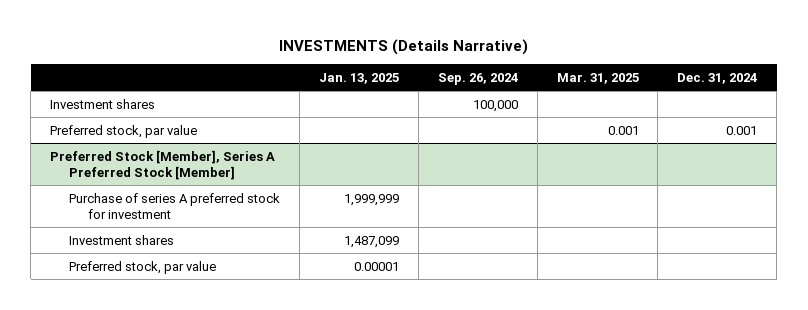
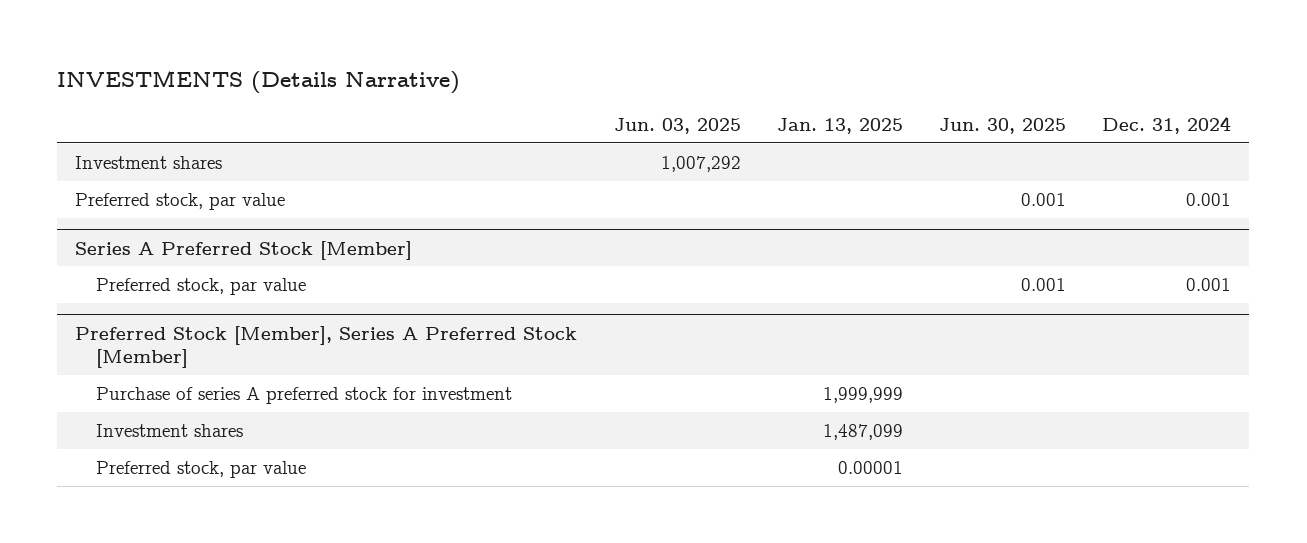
[437,72,518,85] Sep. 26, 2024 -> none
[556,72,639,84] Mar. 31, 2025 -> none
none -> [613,117,741,134] Jun. 03, 2025
none -> [938,117,1066,134] Jun. 30, 2025
none -> [75,240,413,260] Series A Preferred Stock [Member]
none -> [95,277,306,295] Preferred stock, par value

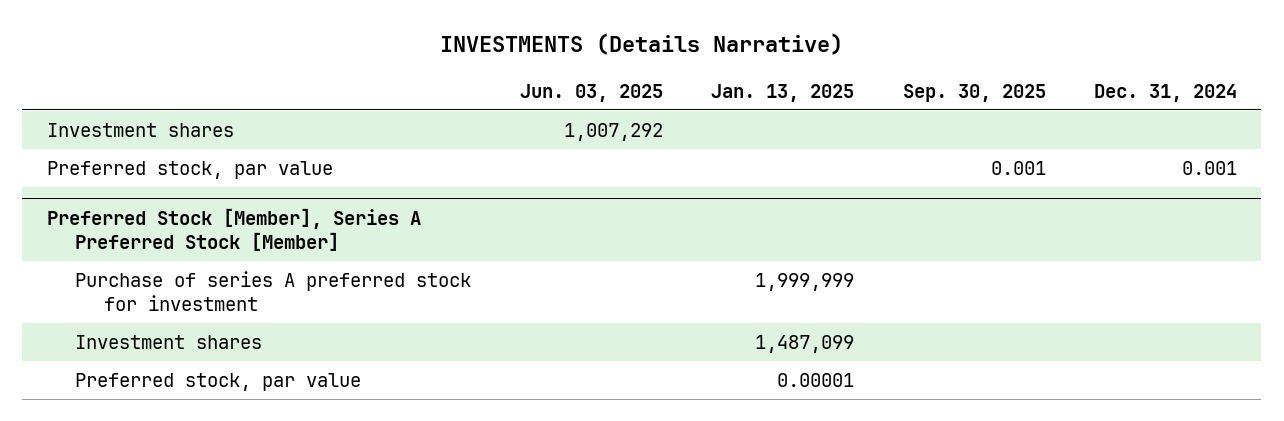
[938,117,1066,134] Jun. 30, 2025 -> none
none -> [902,83,1046,102] Sep. 30, 2025
[75,240,413,260] Series A Preferred Stock [Member] -> none
[95,277,306,295] Preferred stock, par value -> none

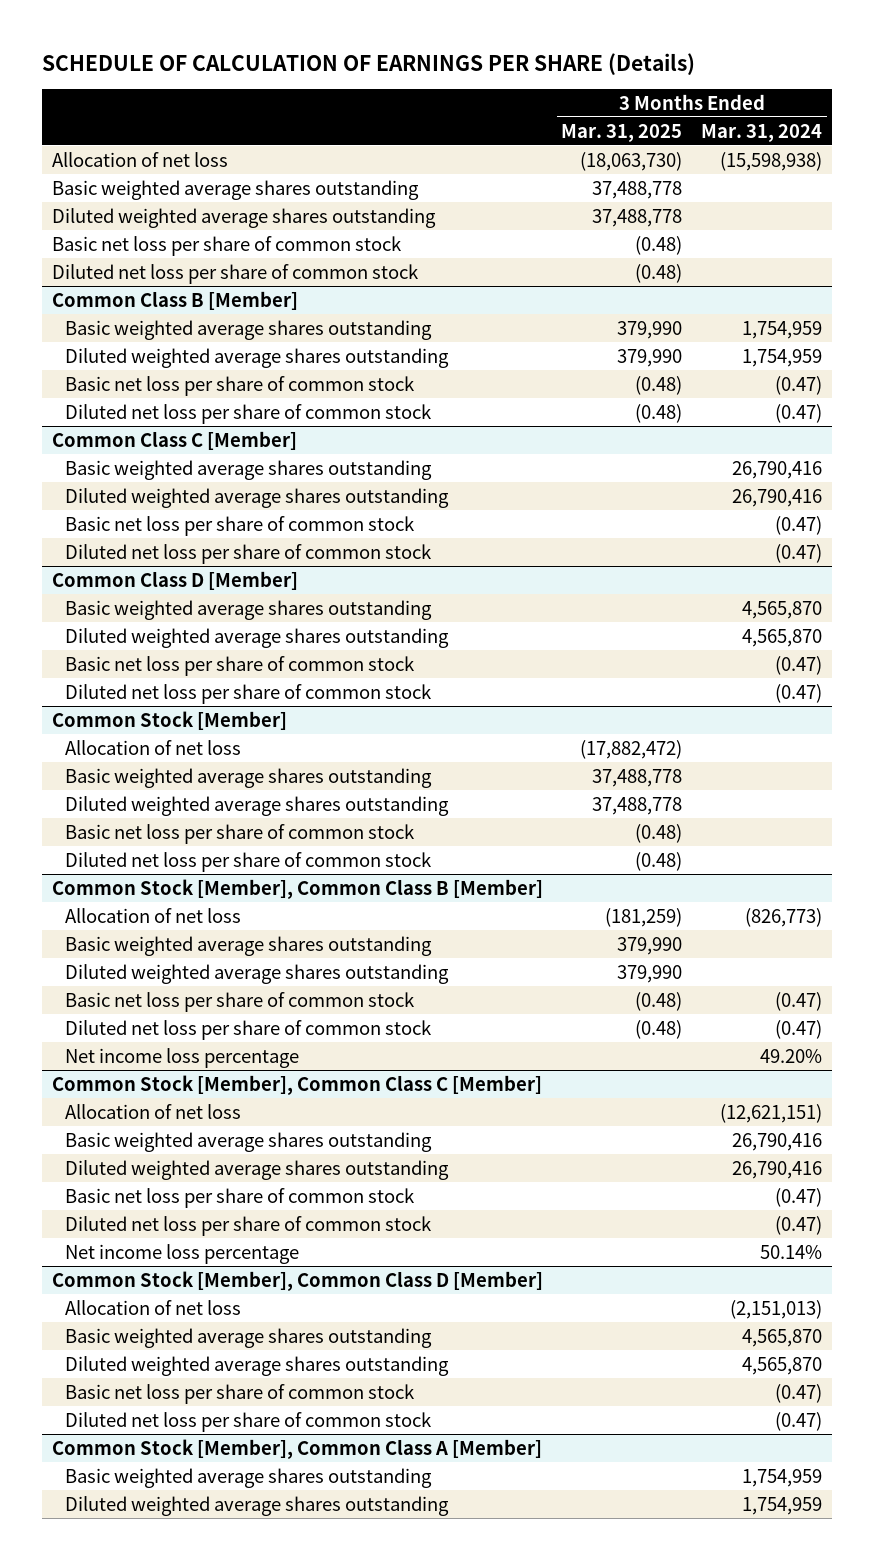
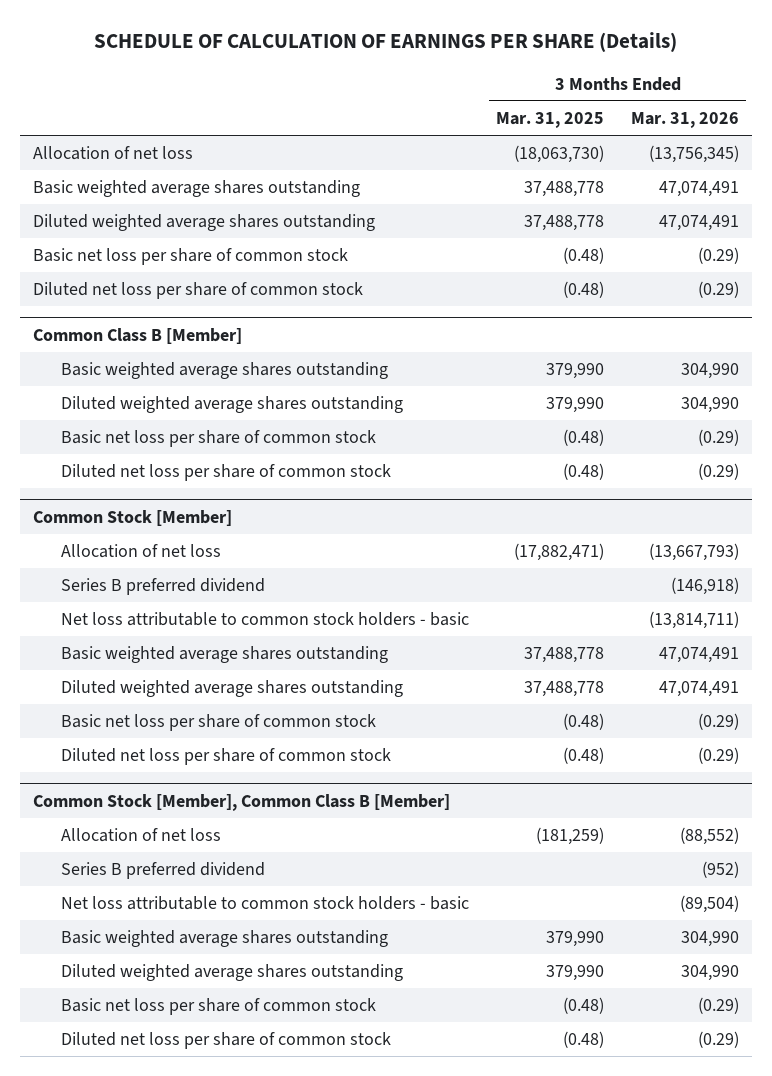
[701,123,823,142] Mar. 31, 2024 -> none
none -> [630,111,739,128] Mar. 31, 2026
[51,430,297,450] Common Class C [Member] -> none
[65,459,433,480] Basic weighted average shares outstanding -> none
[65,487,450,508] Diluted weighted average shares outstanding -> none
[65,515,416,536] Basic net loss per share of common stock -> none
[65,543,433,564] Diluted net loss per share of common stock -> none
[51,570,298,590] Common Class D [Member] -> none
[65,599,433,620] Basic weighted average shares outstanding -> none
[65,627,450,648] Diluted weighted average shares outstanding -> none
[65,655,416,676] Basic net loss per share of common stock -> none
[65,683,433,704] Diluted net loss per share of common stock -> none
[580,739,683,759] (17,882,472) -> [514,543,605,562] (17,882,471)
none -> [61,578,266,596] Series B preferred dividend
none -> [61,612,470,627] Net loss attributable to common stock holders - basic
none -> [61,862,266,880] Series B preferred dividend
none -> [61,896,470,911] Net loss attributable to common stock holders - basic
[65,1047,300,1068] Net income loss percentage -> none
[51,1074,542,1095] Common Stock [Member], Common Class C [Member] -> none
[65,1103,242,1119] Allocation of net loss -> none
[65,1131,433,1152] Basic weighted average shares outstanding -> none
[65,1159,450,1180] Diluted weighted average shares outstanding -> none
[65,1187,416,1208] Basic net loss per share of common stock -> none
[65,1215,433,1236] Diluted net loss per share of common stock -> none
[65,1243,300,1264] Net income loss percentage -> none
[51,1270,543,1291] Common Stock [Member], Common Class D [Member] -> none
[65,1299,242,1315] Allocation of net loss -> none
[65,1327,433,1348] Basic weighted average shares outstanding -> none
[65,1355,450,1376] Diluted weighted average shares outstanding -> none
[65,1383,416,1404] Basic net loss per share of common stock -> none
[65,1411,433,1432] Diluted net loss per share of common stock -> none
[51,1438,542,1459] Common Stock [Member], Common Class A [Member] -> none
[65,1467,433,1488] Basic weighted average shares outstanding -> none
[65,1495,450,1516] Diluted weighted average shares outstanding -> none

